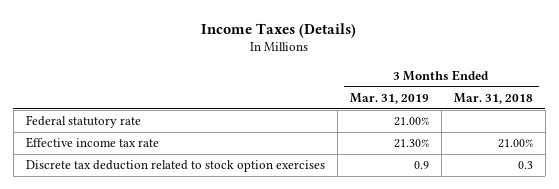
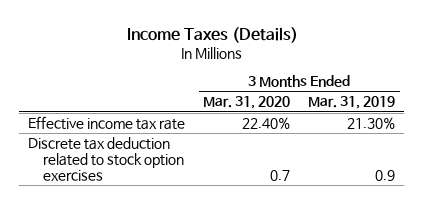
[453,92,533,104] Mar. 31, 2018 -> none
none -> [203,96,291,110] Mar. 31, 2020
[25,115,141,129] Federal statutory rate -> none

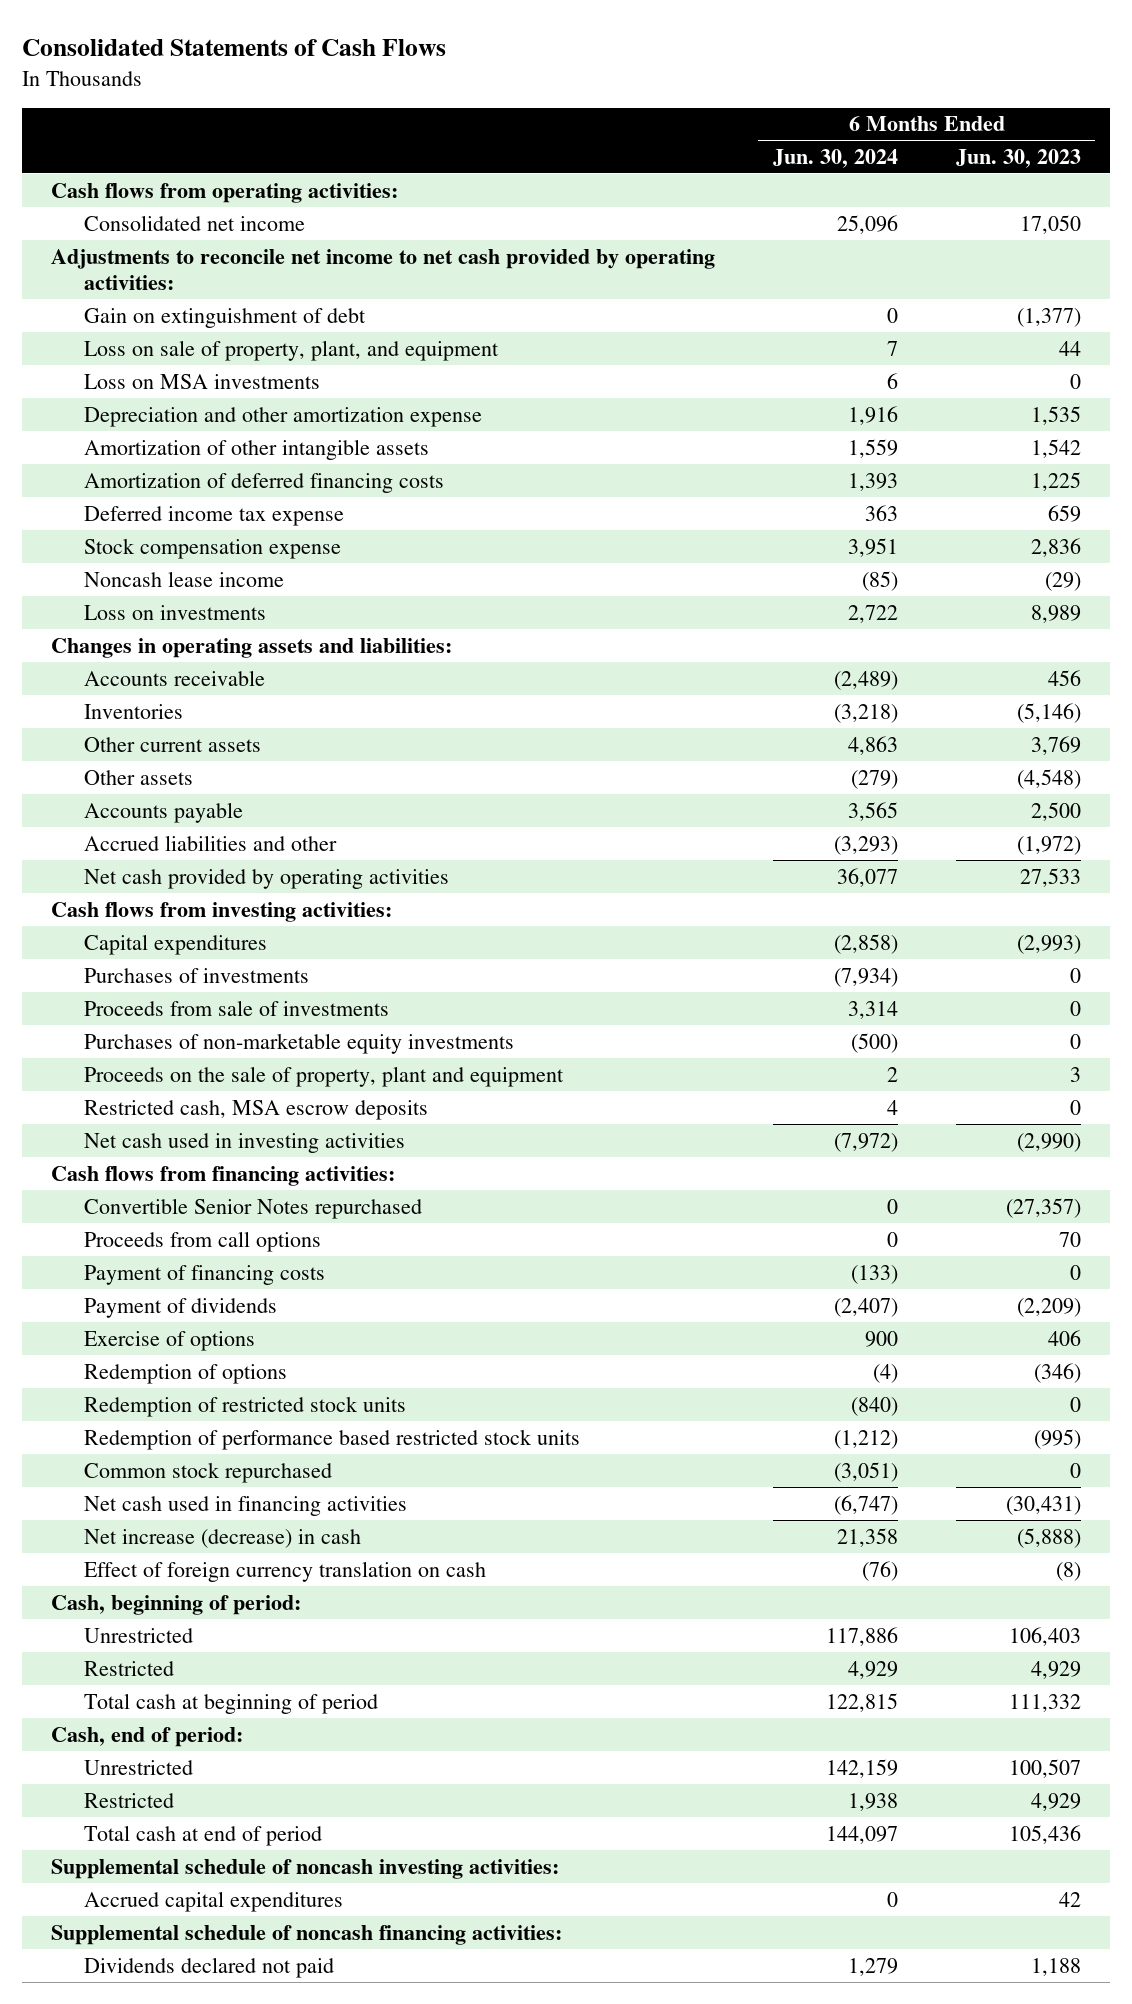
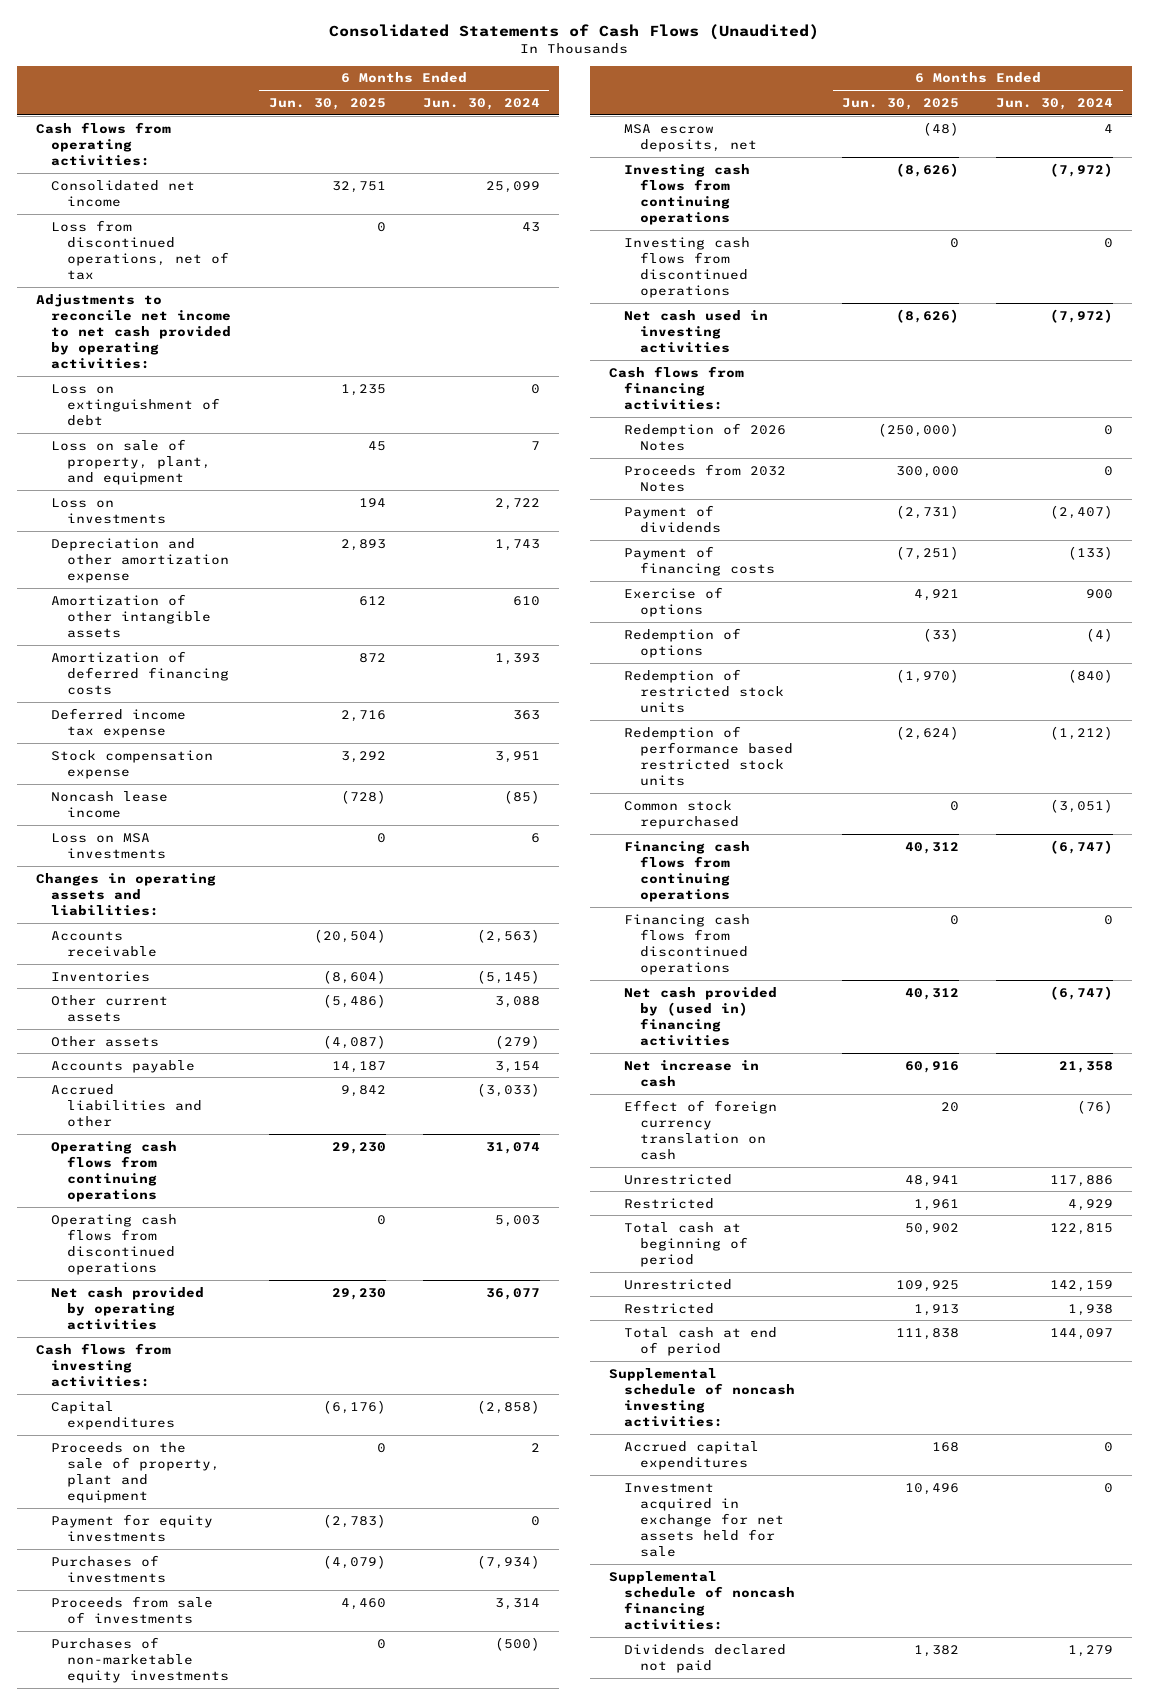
[22,39,447,57] Consolidated Statements of Cash Flows -> [329,24,820,41] Consolidated Statements of Cash Flows (Unaudited)
[955,148,1081,168] Jun. 30, 2023 -> none
none -> [268,97,386,110] Jun. 30, 2025
[836,214,898,234] 25,096 -> [486,180,541,193] 25,099
none -> [51,219,229,280] Loss from discontinued operations, net of tax
[84,307,367,328] Gain on extinguishment of debt -> [51,383,220,426] Loss on extinguishment of debt
[84,604,267,620] Loss on investments -> [51,497,166,524] Loss on investments
[847,405,898,425] 1,916 -> [495,538,541,551] 1,743
[847,438,898,458] 1,559 -> [513,595,541,606] 610
[84,373,321,389] Loss on MSA investments -> [51,832,166,859] Loss on MSA investments
[833,670,898,690] (2,489) -> [477,928,541,943] (2,563)
[833,703,898,723] (3,218) -> [477,969,541,984] (5,145)
[847,735,898,755] 4,863 -> [495,995,541,1008] 3,088
[847,801,898,821] 3,565 -> [495,1060,541,1073] 3,154
[833,835,898,855] (3,293) -> [477,1082,541,1097] (3,033)
none -> [51,1140,178,1202] Operating cash flows from continuing operations
none -> [51,1213,178,1275] Operating cash flows from discontinued operations
[84,1065,565,1087] Proceeds on the sale of property, plant and equipment -> [51,1441,220,1503] Proceeds on the sale of property, plant and equipment
none -> [51,1513,214,1542] Payment for equity investments
[84,1099,429,1120] Restricted cash, MSA escrow deposits -> [624,123,757,152] MSA escrow deposits, net
none -> [624,163,751,225] Investing cash flows from continuing operations
none -> [624,236,751,298] Investing cash flows from discontinued operations
[84,1230,322,1252] Proceeds from call options -> none
[84,1197,423,1219] Convertible Senior Notes repurchased -> [624,422,787,451] Redemption of 2026 Notes
none -> [624,463,787,492] Proceeds from 2032 Notes
[84,1264,326,1285] Payment of financing costs -> [624,545,775,576] Payment of financing costs
none -> [624,840,751,902] Financing cash flows from continuing operations
none -> [624,913,751,975] Financing cash flows from discontinued operations
[84,1495,408,1516] Net cash used in financing activities -> [624,986,778,1046] Net cash provided by (used in) financing activities
[84,1528,362,1548] Net increase (decrease) in cash -> [624,1059,760,1087] Net increase in cash
[50,1594,301,1615] Cash, beginning of period: -> none
[50,1726,243,1747] Cash, end of period: -> none
none -> [624,1482,784,1558] Investment acquired in exchange for net assets held for sale

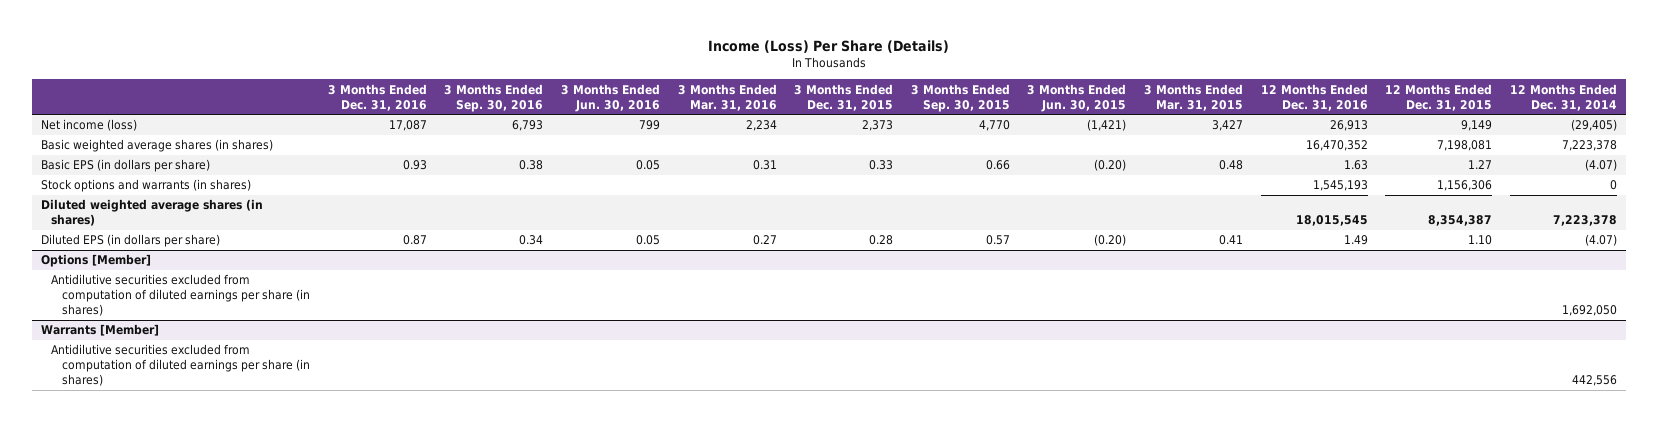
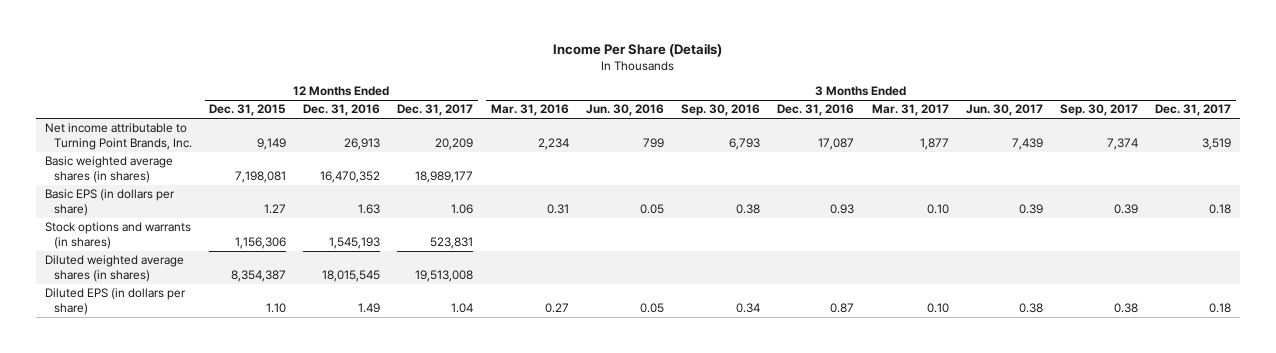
[707,39,949,53] Income (Loss) Per Share (Details) -> [552,43,722,58] Income Per Share (Details)
[794,83,894,111] 3 Months Ended Dec. 31, 2015 -> none
[910,83,1010,112] 3 Months Ended Sep. 30, 2015 -> none
[1027,83,1127,112] 3 Months Ended Jun. 30, 2015 -> none
[1144,83,1244,111] 3 Months Ended Mar. 31, 2015 -> none
[1509,83,1617,111] 12 Months Ended Dec. 31, 2014 -> none
none -> [397,104,474,117] Dec. 31, 2017
none -> [871,104,949,117] Mar. 31, 2017
none -> [965,104,1043,117] Jun. 30, 2017
none -> [1060,104,1139,117] Sep. 30, 2017
none -> [1155,104,1232,117] Dec. 31, 2017
[40,119,137,132] Net income (loss) -> [44,123,192,151] Net income attributable to Turning Point Brands, Inc.
[40,254,151,268] Options [Member] -> none
[51,274,311,317] Antidilutive securities excluded from computation of diluted earnings per share (in shares) -> none
[40,324,159,337] Warrants [Member] -> none
[51,344,311,387] Antidilutive securities excluded from computation of diluted earnings per share (in shares) -> none

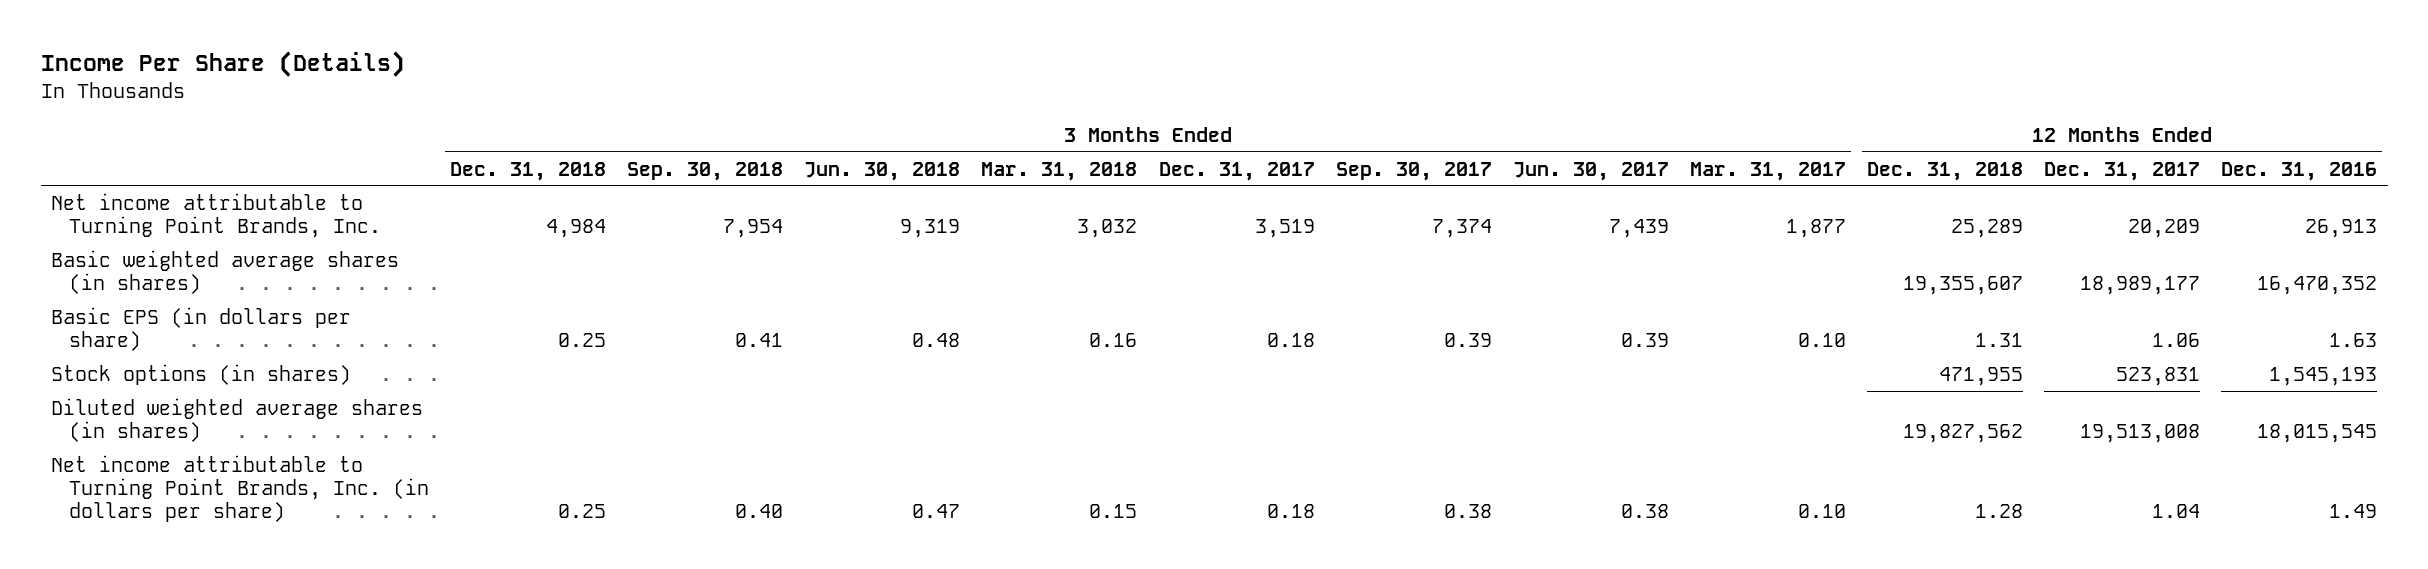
[209,104,287,117] Dec. 31, 2015 -> none
[490,104,569,117] Mar. 31, 2016 -> none
[585,104,664,117] Jun. 30, 2016 -> none
[681,104,761,117] Sep. 30, 2016 -> none
[777,104,855,117] Dec. 31, 2016 -> none
none -> [450,161,607,181] Dec. 31, 2018
none -> [627,161,784,181] Sep. 30, 2018
none -> [804,161,961,181] Jun. 30, 2018
none -> [981,161,1138,181] Mar. 31, 2018
none -> [1866,161,2023,181] Dec. 31, 2018
[44,222,191,250] Stock options and warrants (in shares) -> [51,363,352,385] Stock options (in shares)
[44,288,186,316] Diluted EPS (in dollars per share) -> [51,454,430,523] Net income attributable to Turning Point Brands, Inc. (in dollars per share)

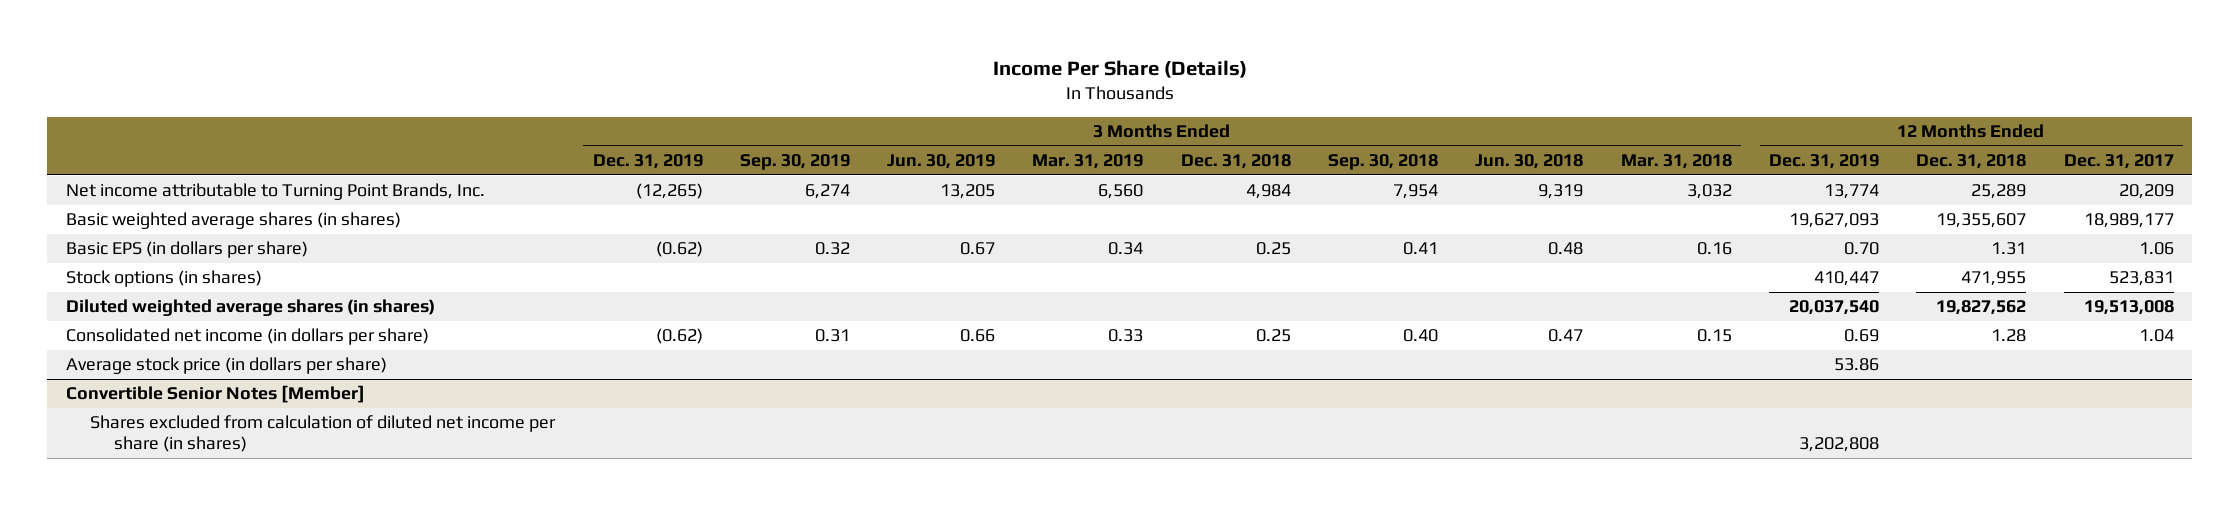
[1158,161,1315,181] Dec. 31, 2017 -> none
[1335,161,1492,181] Sep. 30, 2017 -> none
[1512,161,1669,181] Jun. 30, 2017 -> none
[1689,161,1846,181] Mar. 31, 2017 -> none
[2221,161,2378,181] Dec. 31, 2016 -> none
none -> [592,154,703,170] Dec. 31, 2019
none -> [739,154,850,171] Sep. 30, 2019
none -> [887,154,996,170] Jun. 30, 2019
none -> [1032,154,1144,170] Mar. 31, 2019
none -> [1769,154,1880,170] Dec. 31, 2019
[51,454,430,523] Net income attributable to Turning Point Brands, Inc. (in dollars per share) -> [66,328,430,346] Consolidated net income (in dollars per share)
none -> [66,357,388,375] Average stock price (in dollars per share)
none -> [66,385,366,404] Convertible Senior Notes [Member]
none -> [90,415,557,453] Shares excluded from calculation of diluted net income per share (in shares)

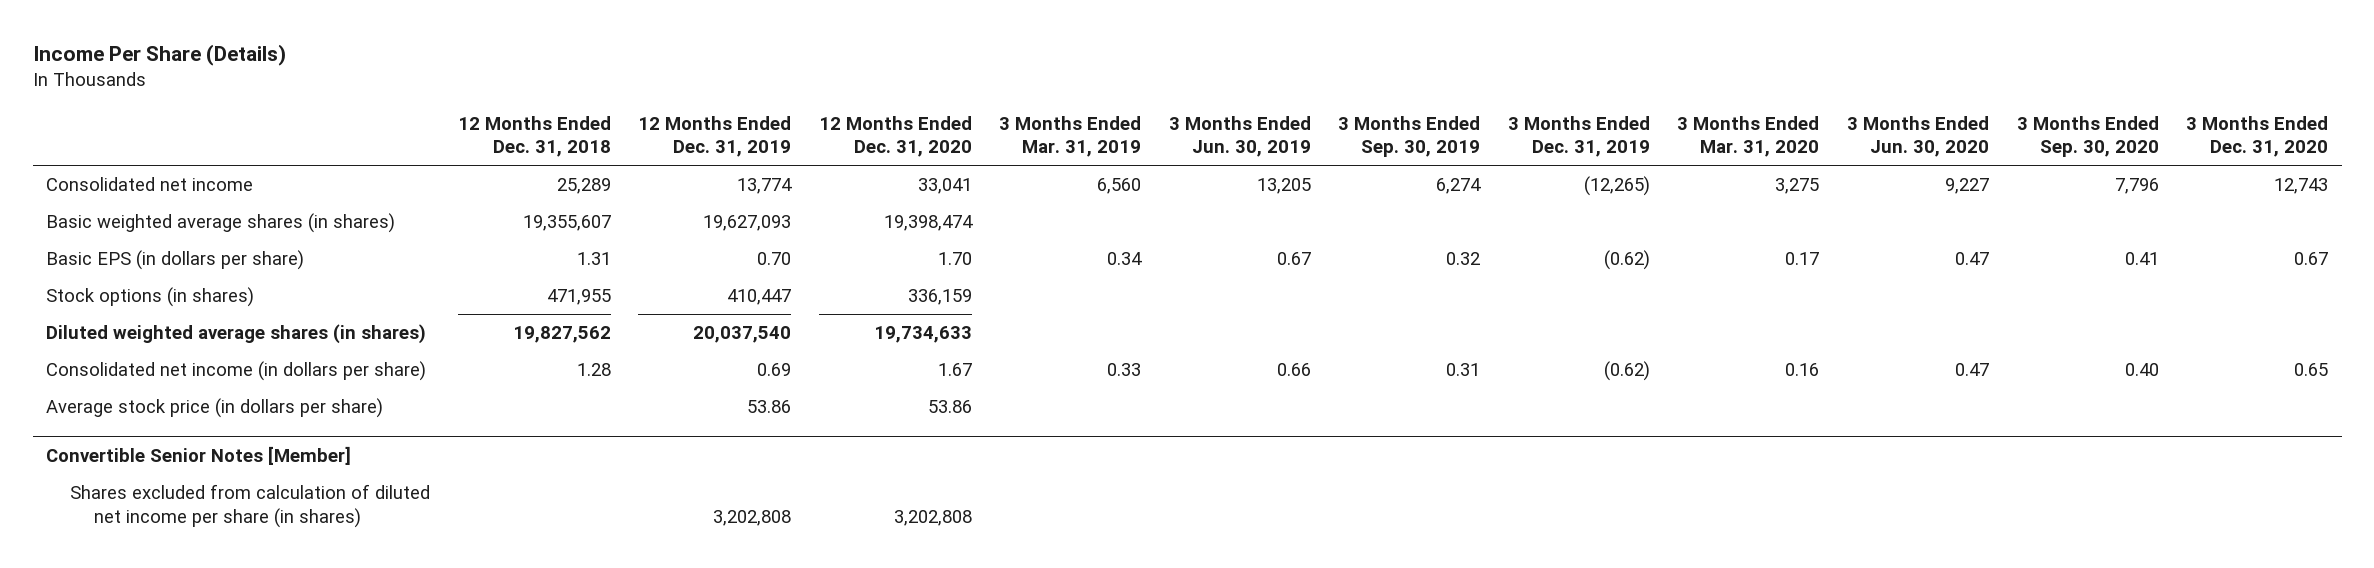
[1180,154,1291,170] Dec. 31, 2018 -> none
[1328,154,1439,171] Sep. 30, 2018 -> none
[1475,154,1584,170] Jun. 30, 2018 -> none
[1620,154,1732,170] Mar. 31, 2018 -> none
[2063,154,2174,170] Dec. 31, 2017 -> none
none -> [818,115,972,158] 12 Months Ended Dec. 31, 2020
none -> [1677,115,1820,158] 3 Months Ended Mar. 31, 2020
none -> [1846,115,1989,158] 3 Months Ended Jun. 30, 2020
none -> [2016,115,2159,158] 3 Months Ended Sep. 30, 2020
none -> [2186,115,2329,158] 3 Months Ended Dec. 31, 2020
[66,183,486,201] Net income attributable to Turning Point Brands, Inc. -> [46,176,254,191] Consolidated net income

